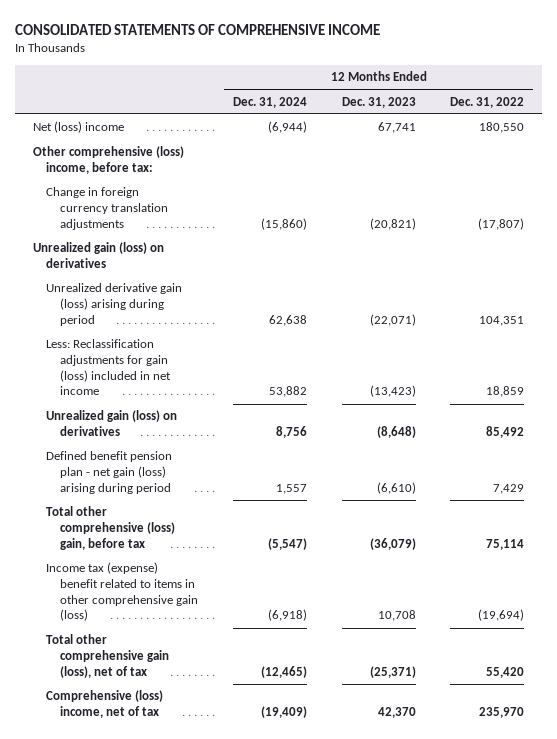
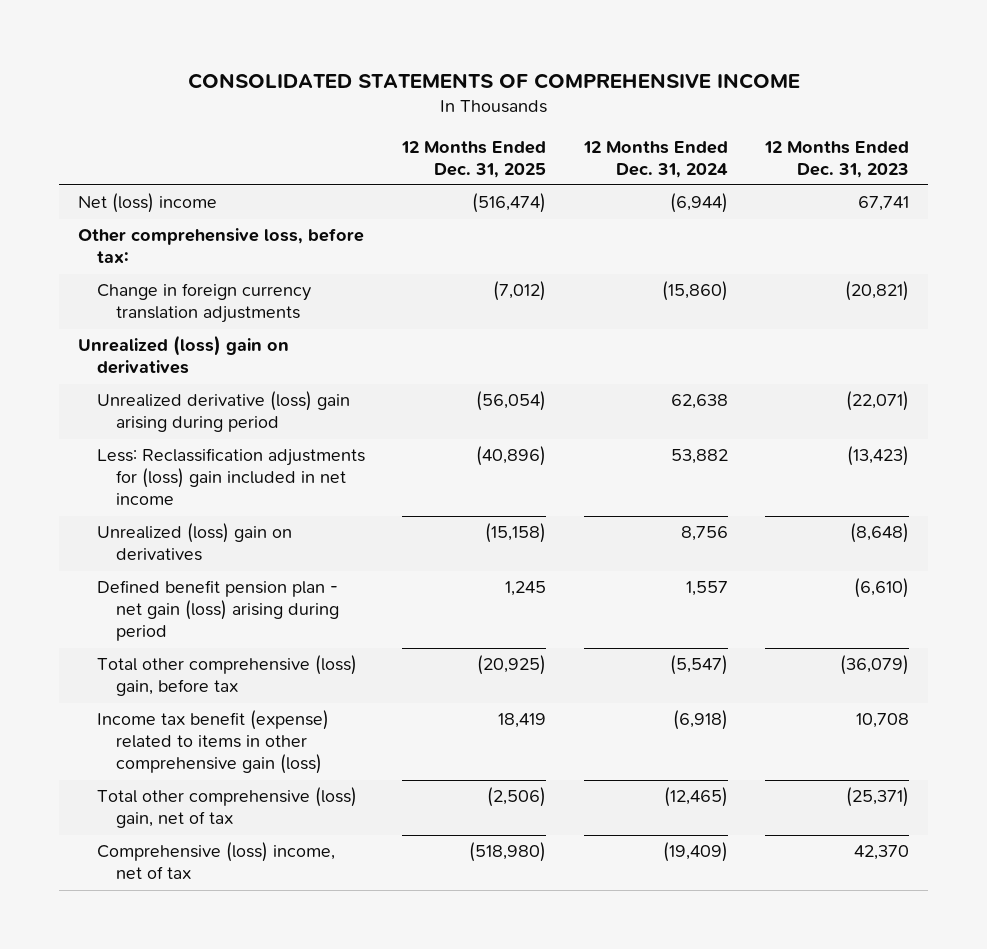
[450,96,525,108] Dec. 31, 2022 -> none
none -> [401,140,547,178] 12 Months Ended Dec. 31, 2025
[32,146,184,175] Other comprehensive (loss) income, before tax: -> [78,228,365,264] Other comprehensive loss, before tax:
[32,242,164,269] Unrealized gain (loss) on derivatives -> [78,335,290,375] Unrealized (loss) gain on derivatives
[46,283,183,326] Unrealized derivative gain (loss) arising during period -> [96,391,350,433] Unrealized derivative (loss) gain arising during period
[46,339,171,396] Less: Reclassification adjustments for gain (loss) included in net income -> [96,448,365,506] Less: Reclassification adjustments for (loss) gain included in net income
[46,410,178,437] Unrealized gain (loss) on derivatives -> [96,523,292,562] Unrealized (loss) gain on derivatives
[46,562,198,622] Income tax (expense) benefit related to items in other comprehensive gain (loss) -> [96,710,329,775] Income tax benefit (expense) related to items in other comprehensive gain (loss)
[46,634,169,678] Total other comprehensive gain (loss), net of tax -> [96,787,357,829] Total other comprehensive (loss) gain, net of tax

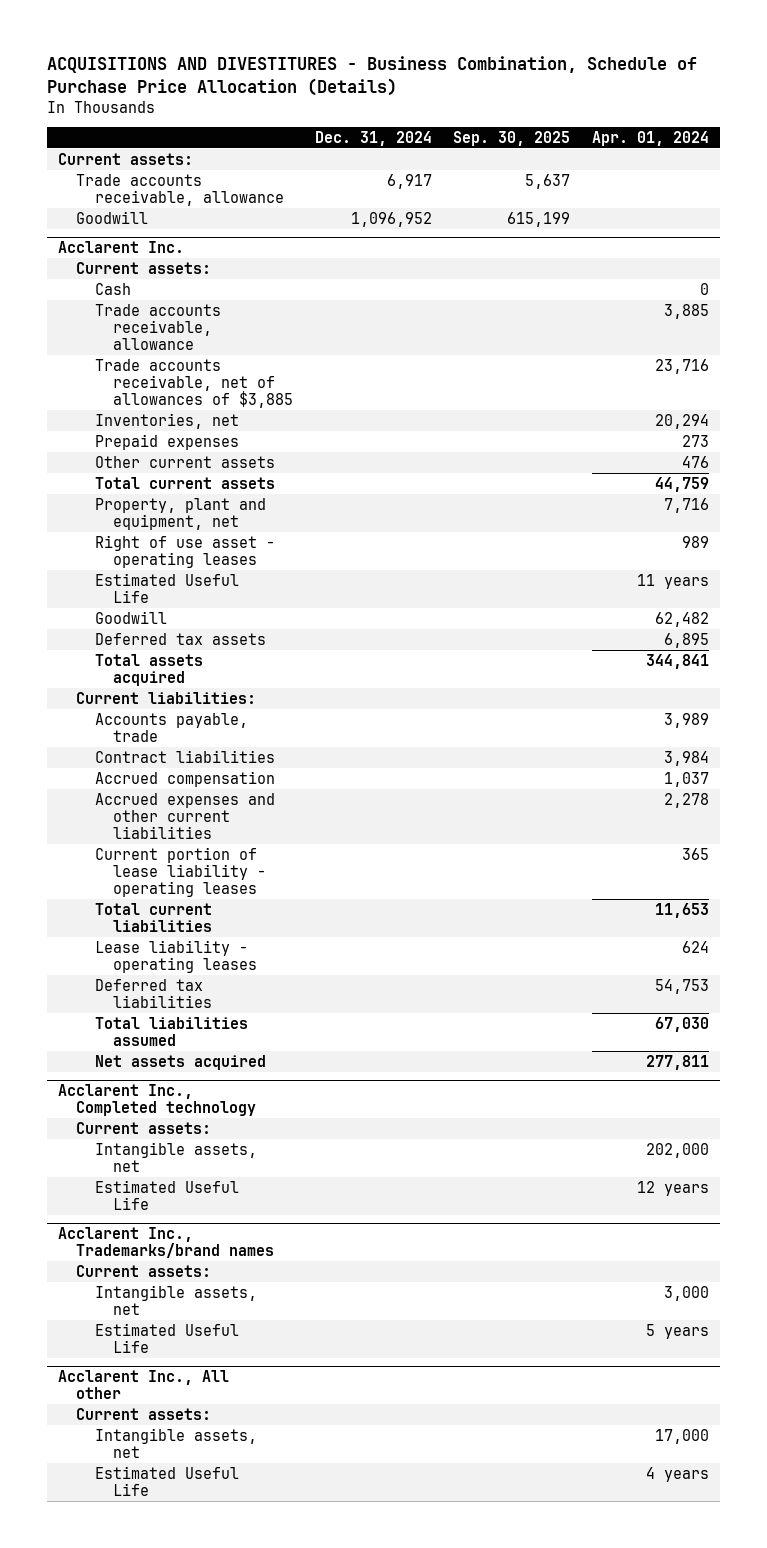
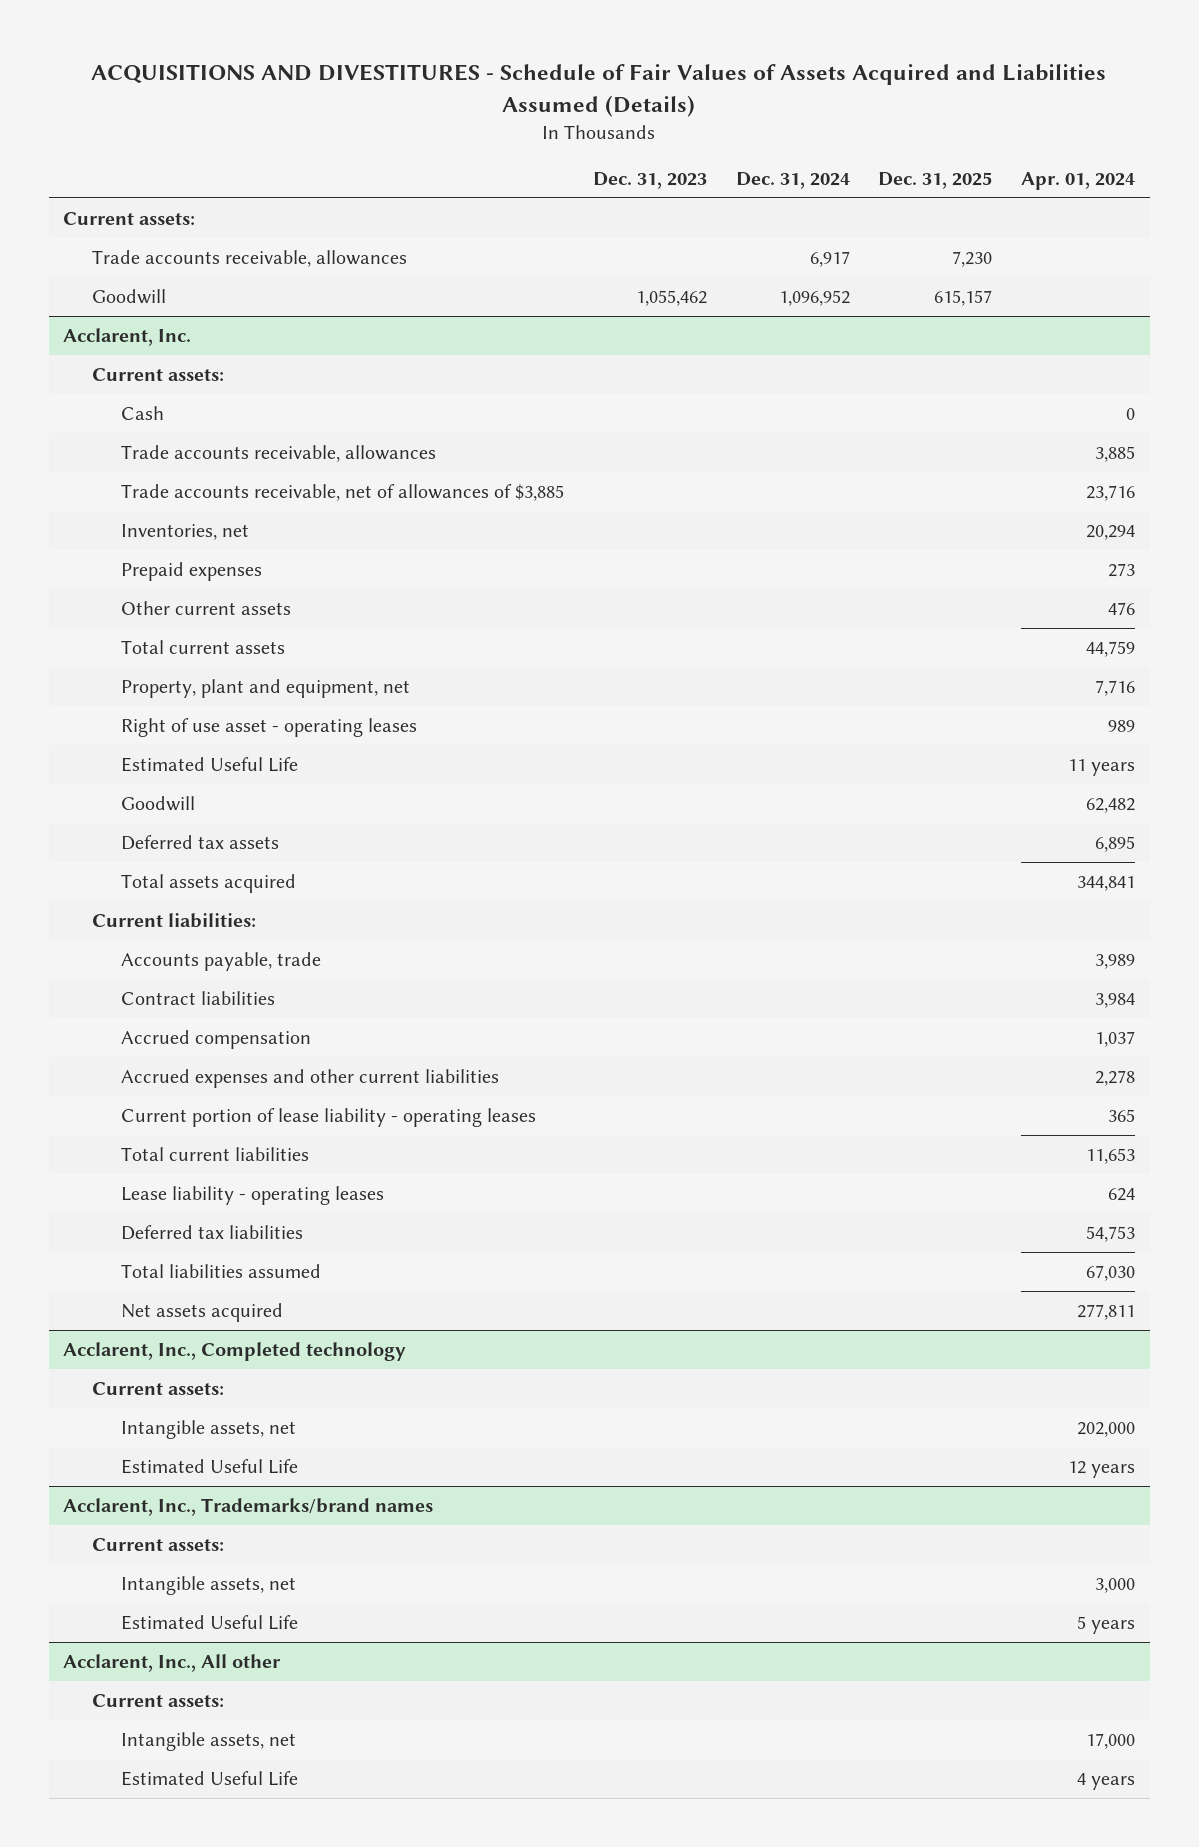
[47,55,698,96] ACQUISITIONS AND DIVESTITURES - Business Combination, Schedule of Purchase Price Allocation (Details) -> [91,64,1107,117] ACQUISITIONS AND DIVESTITURES - Schedule of Fair Values of Assets Acquired and Liabilities Assumed (Details)
[453,130,571,146] Sep. 30, 2025 -> none
none -> [592,171,707,189] Dec. 31, 2023
none -> [878,171,993,189] Dec. 31, 2025
[76,173,284,206] Trade accounts receivable, allowance -> [92,249,408,267] Trade accounts receivable, allowances
[57,241,184,254] Acclarent Inc. -> [63,327,192,346] Acclarent, Inc.
[94,303,221,350] Trade accounts receivable, allowance -> [121,444,437,462] Trade accounts receivable, allowances
[57,1084,257,1117] Acclarent Inc., Completed technology -> [63,1341,407,1361] Acclarent, Inc., Completed technology
[57,1227,275,1259] Acclarent Inc., Trademarks/brand names -> [63,1497,434,1516] Acclarent, Inc., Trademarks/brand names
[57,1370,229,1400] Acclarent Inc., All other -> [63,1653,282,1672] Acclarent, Inc., All other

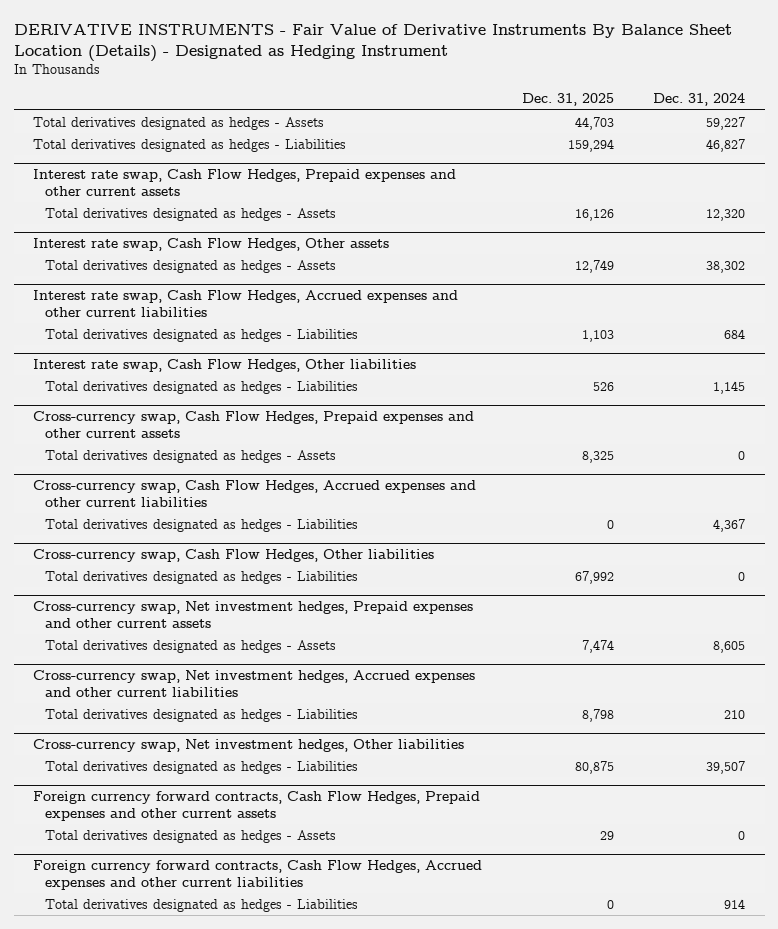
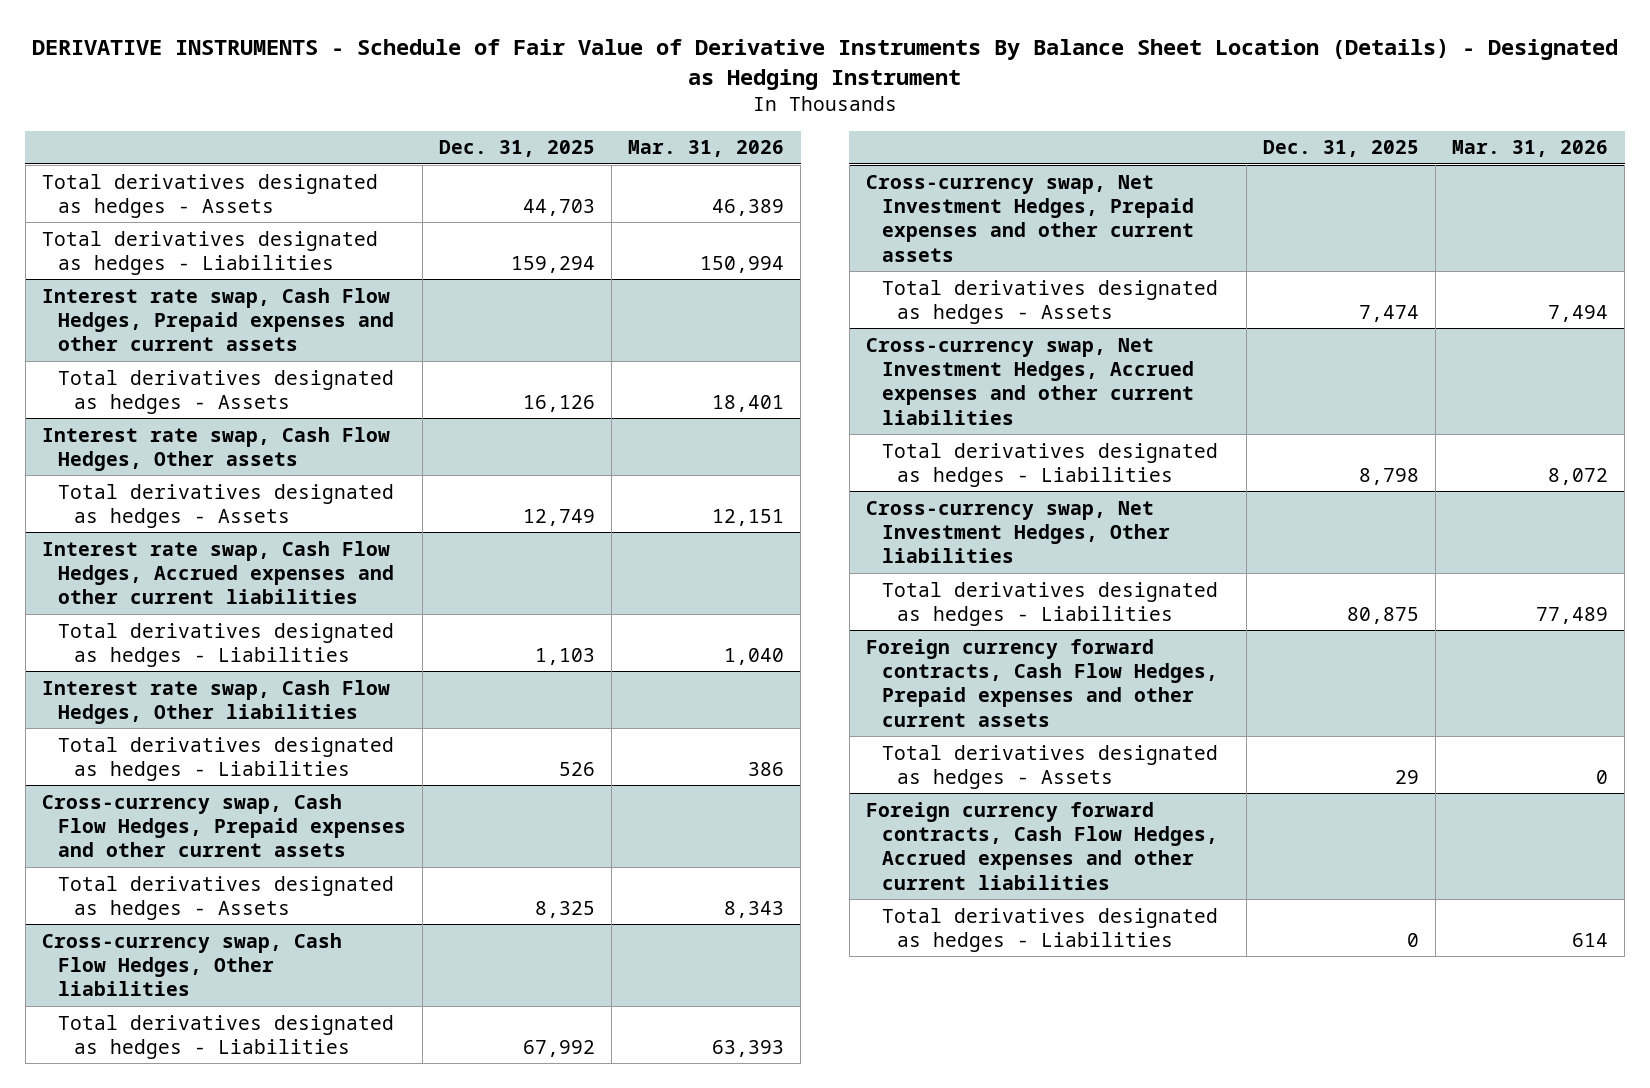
[13,23,732,62] DERIVATIVE INSTRUMENTS - Fair Value of Derivative Instruments By Balance Sheet Location (Details) - Designated as Hedging Instrument -> [32,39,1619,91] DERIVATIVE INSTRUMENTS - Schedule of Fair Value of Derivative Instruments By Balance Sheet Location (Details) - Designated as Hedging Instrument
[652,93,745,107] Dec. 31, 2024 -> none
none -> [628,140,785,158] Mar. 31, 2026
[33,479,477,507] Cross-currency swap, Cash Flow Hedges, Accrued expenses and other current liabilities -> none
[45,518,359,532] Total derivatives designated as hedges - Liabilities -> none
[33,600,474,628] Cross-currency swap, Net investment hedges, Prepaid expenses and other current assets -> [865,174,1194,262] Cross-currency swap, Net Investment Hedges, Prepaid expenses and other current assets
[33,669,476,697] Cross-currency swap, Net investment hedges, Accrued expenses and other current liabilities -> [865,337,1194,425] Cross-currency swap, Net Investment Hedges, Accrued expenses and other current liabilities
[33,738,465,752] Cross-currency swap, Net investment hedges, Other liabilities -> [865,500,1170,564] Cross-currency swap, Net Investment Hedges, Other liabilities

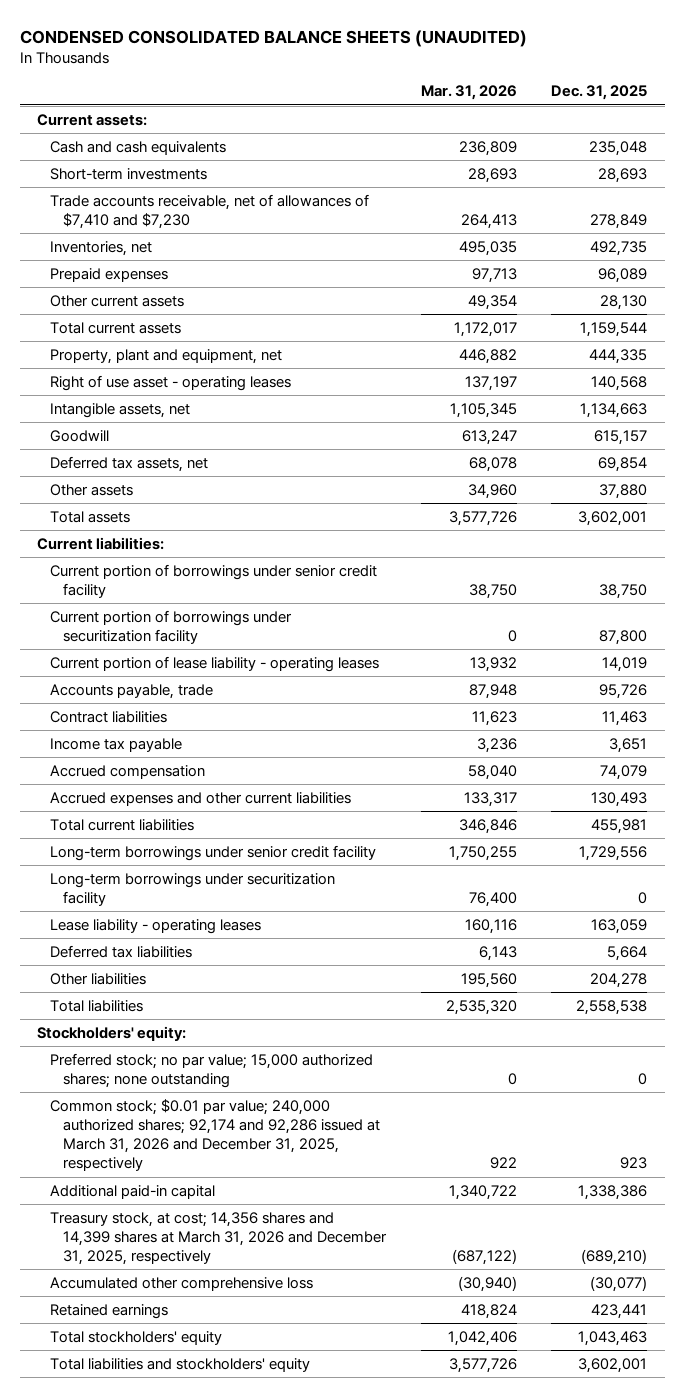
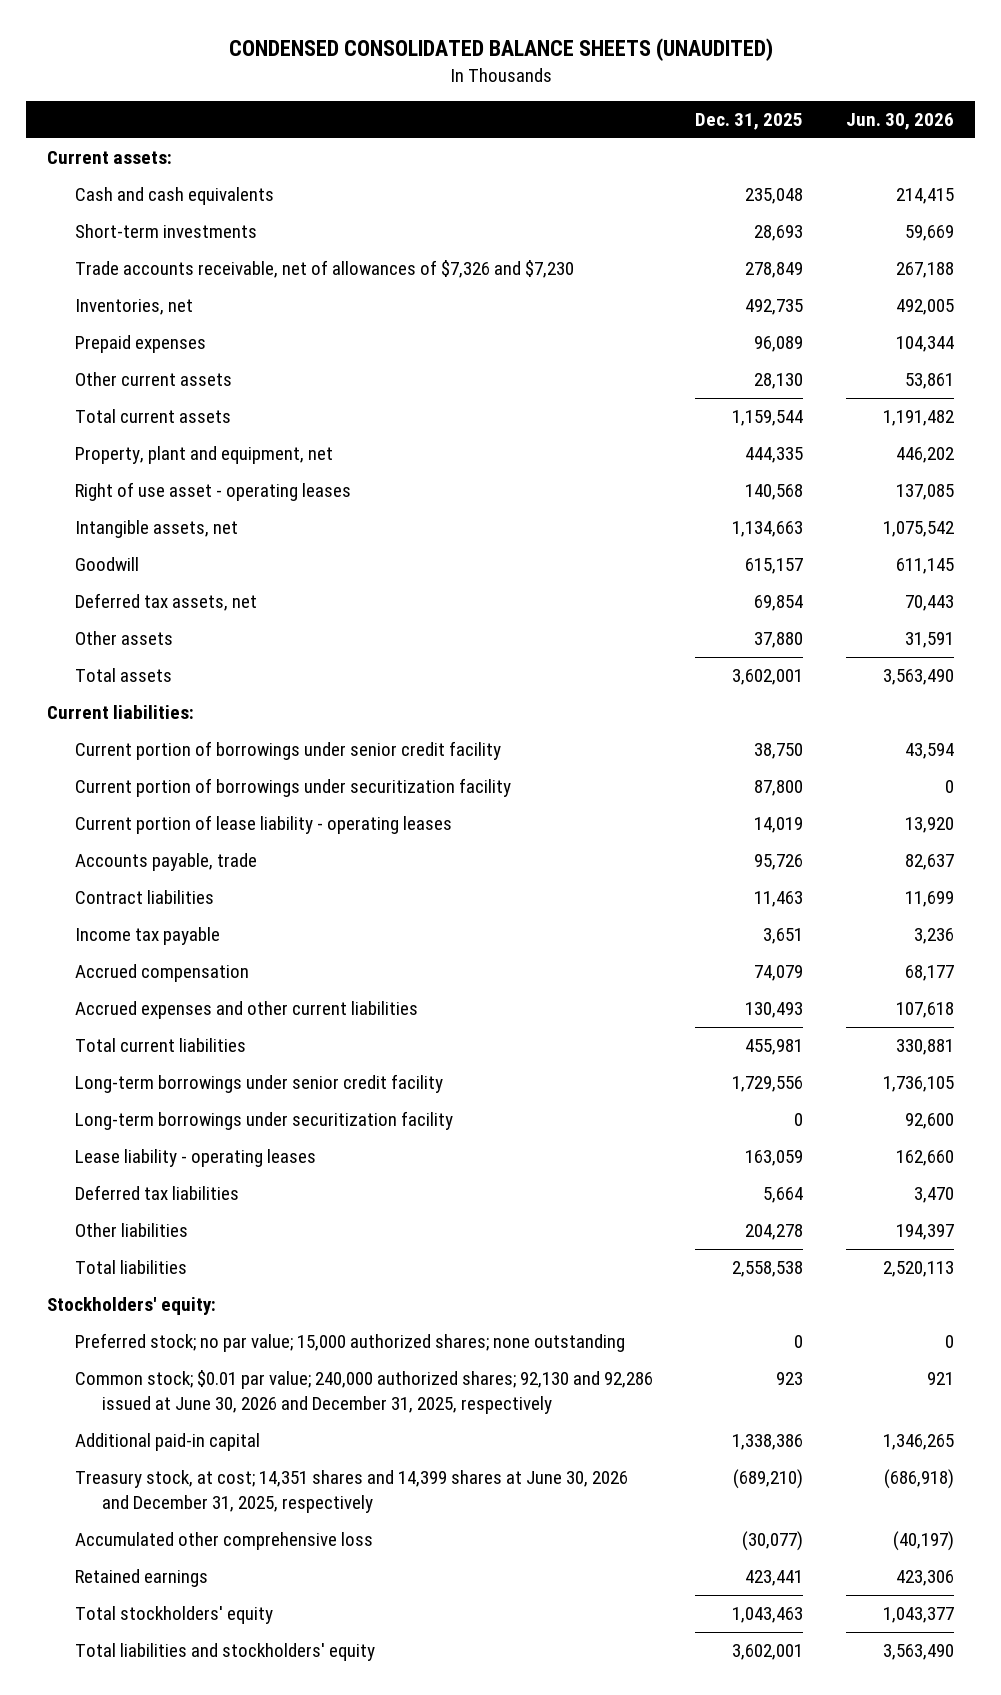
[420,85,517,101] Mar. 31, 2026 -> none
none -> [845,113,954,131] Jun. 30, 2026
[49,193,369,229] Trade accounts receivable, net of allowances of $7,410 and $7,230 -> [74,260,574,279] Trade accounts receivable, net of allowances of $7,326 and $7,230
[49,1098,380,1172] Common stock; $0.01 par value; 240,000 authorized shares; 92,174 and 92,286 issued at March 31, 2026 and December 31, 2025, respectively -> [74,1370,653,1414] Common stock; $0.01 par value; 240,000 authorized shares; 92,130 and 92,286 issued at June 30, 2026 and December 31, 2025, respectively
[49,1211,387,1266] Treasury stock, at cost; 14,356 shares and 14,399 shares at March 31, 2026 and December 31, 2025, respectively -> [74,1470,628,1513] Treasury stock, at cost; 14,351 shares and 14,399 shares at June 30, 2026 and December 31, 2025, respectively

